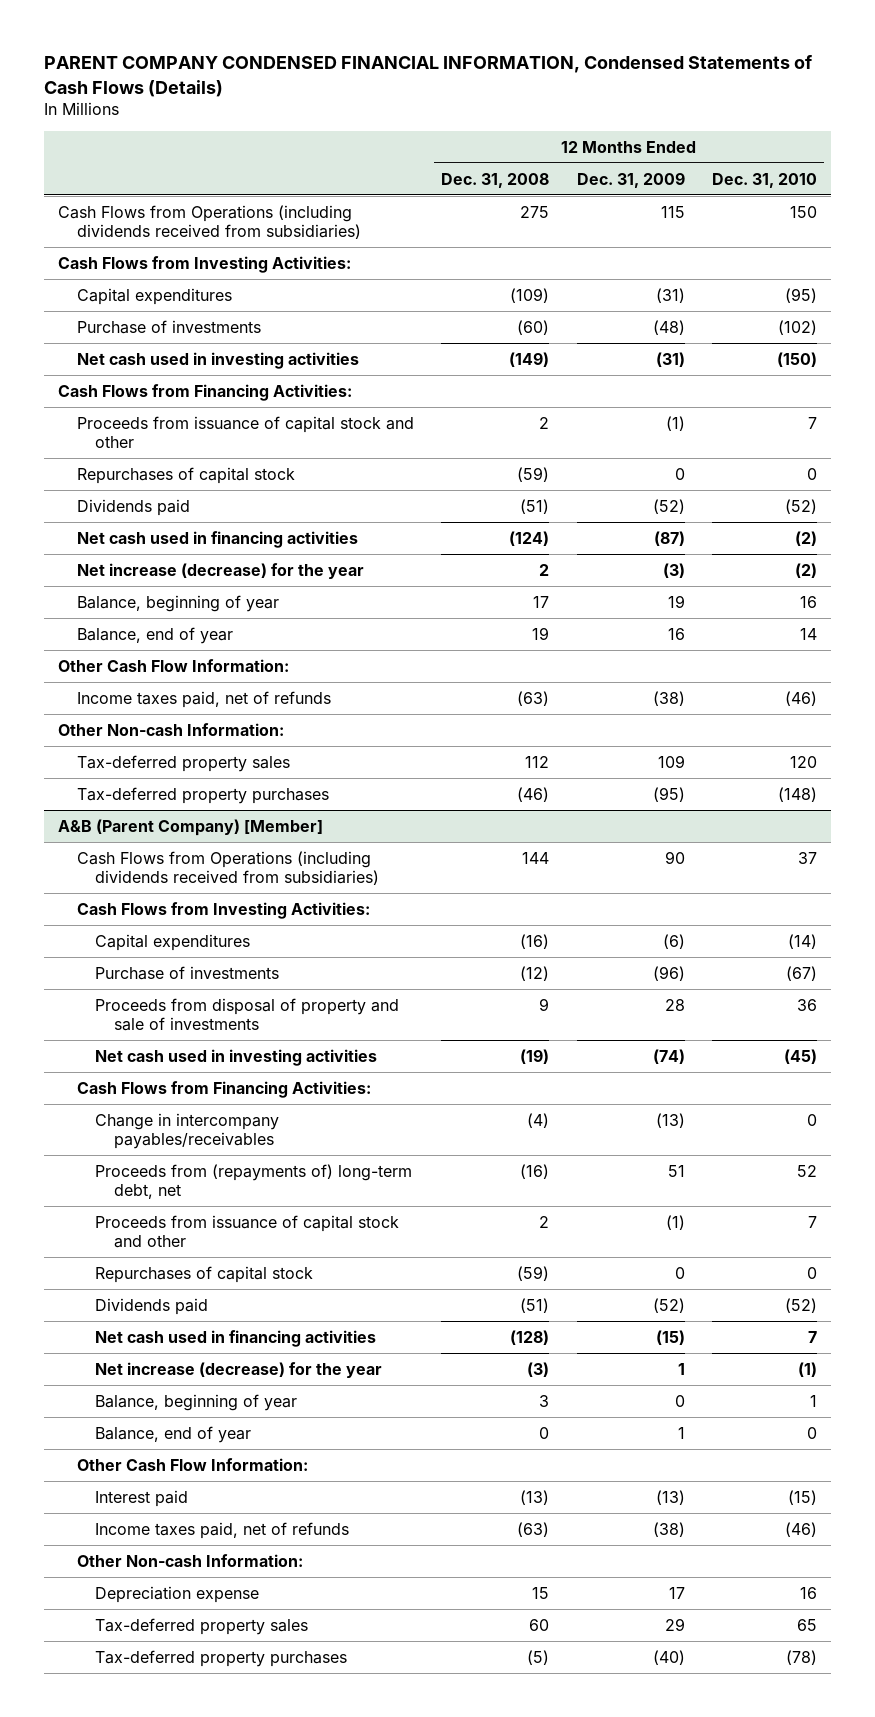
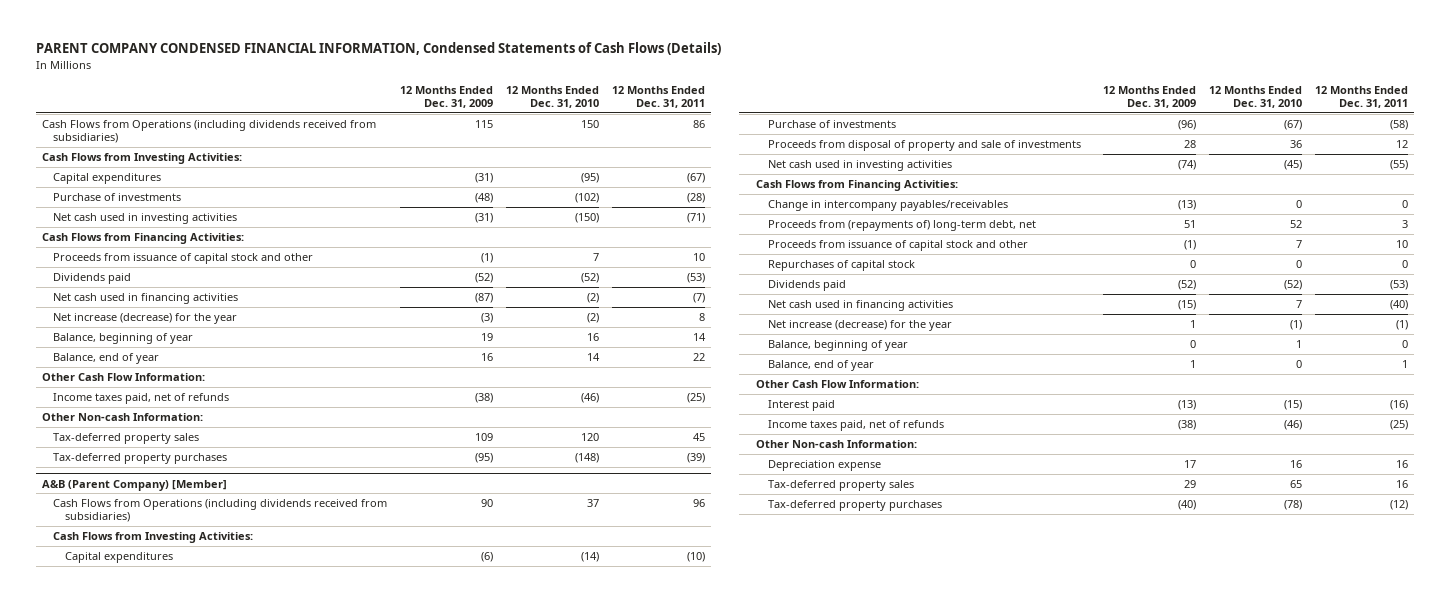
[441,172,550,188] Dec. 31, 2008 -> none
none -> [611,85,705,108] 12 Months Ended Dec. 31, 2011
[76,466,295,484] Repurchases of capital stock -> none

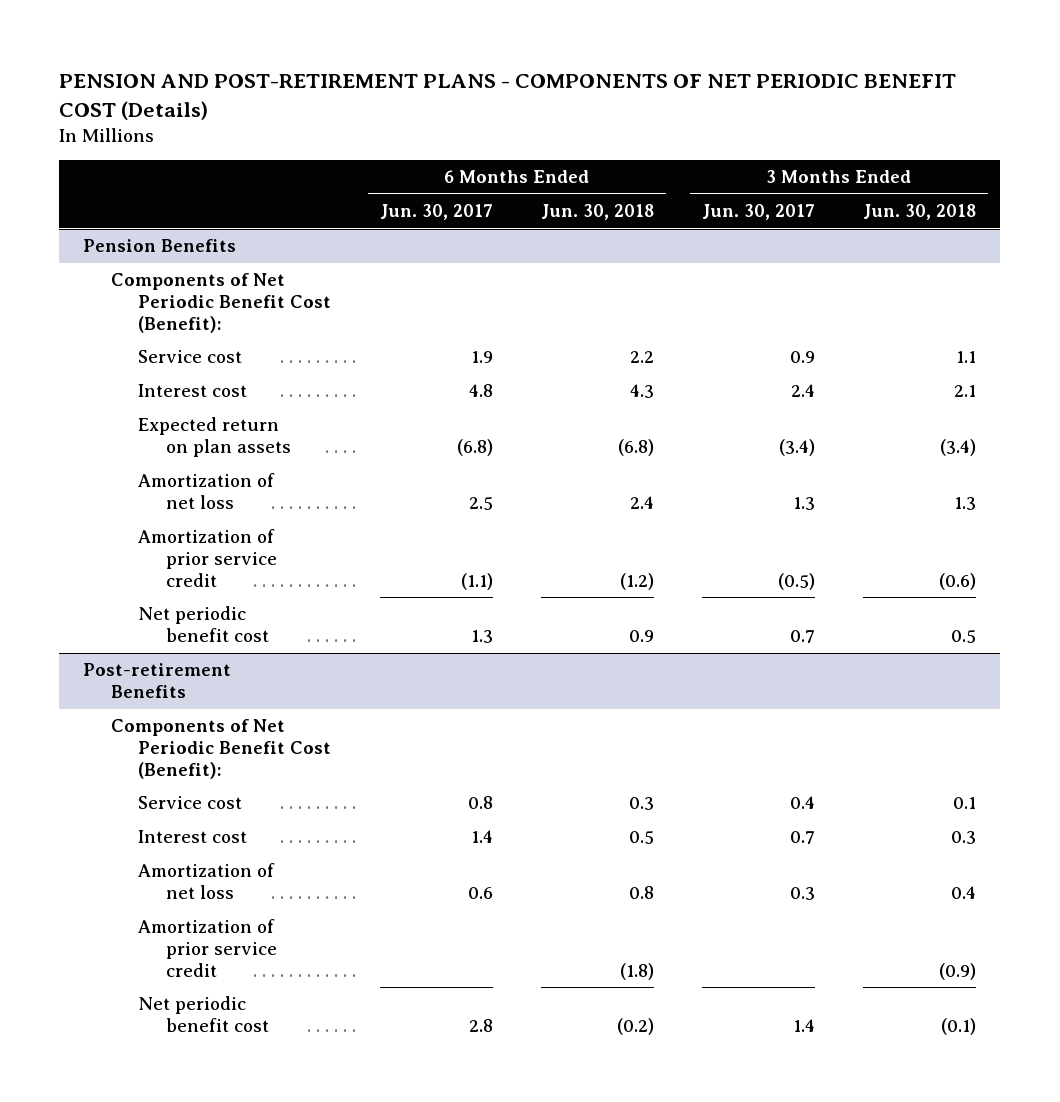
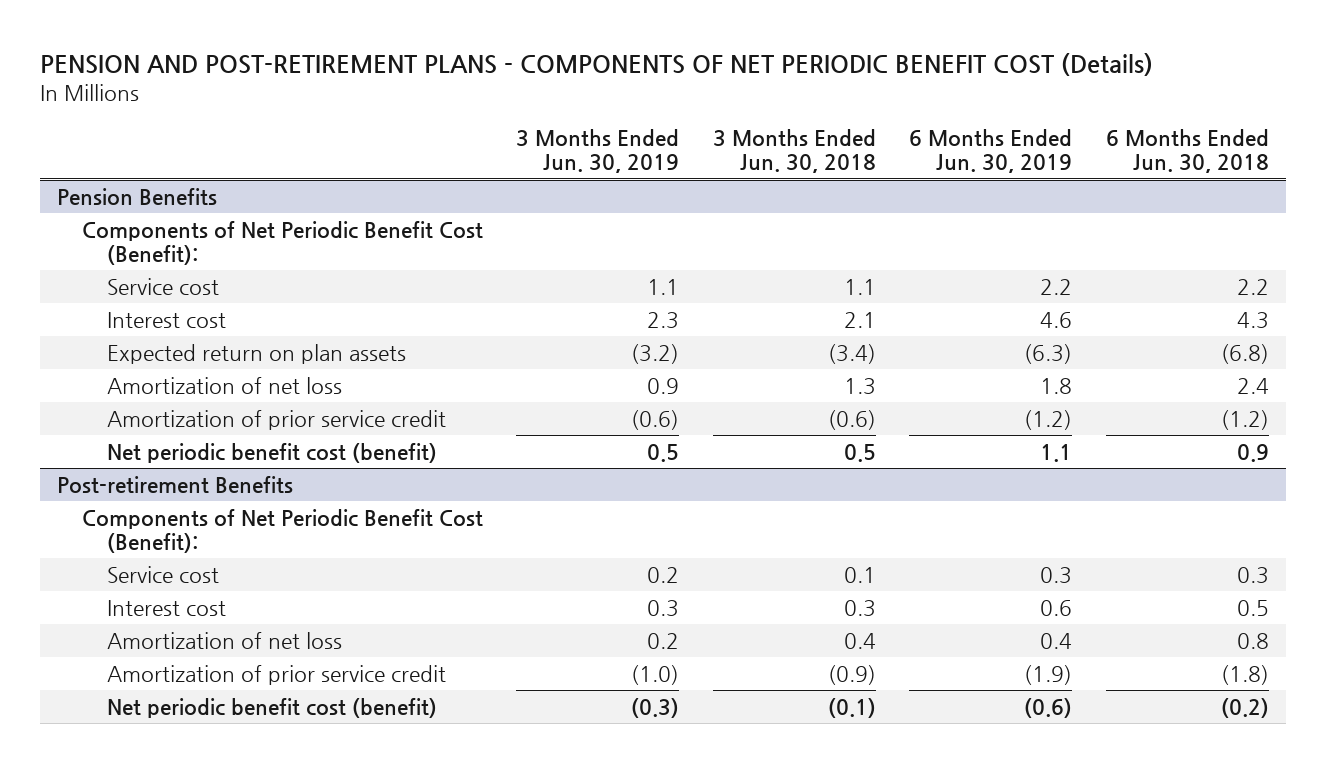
[379,204,493,221] Jun. 30, 2017 -> none
[702,204,816,221] Jun. 30, 2017 -> none
none -> [516,128,680,174] 3 Months Ended Jun. 30, 2019
none -> [909,128,1073,174] 6 Months Ended Jun. 30, 2019
[138,606,269,643] Net periodic benefit cost -> [106,442,437,463] Net periodic benefit cost (benefit)
[138,996,269,1033] Net periodic benefit cost -> [106,697,437,718] Net periodic benefit cost (benefit)

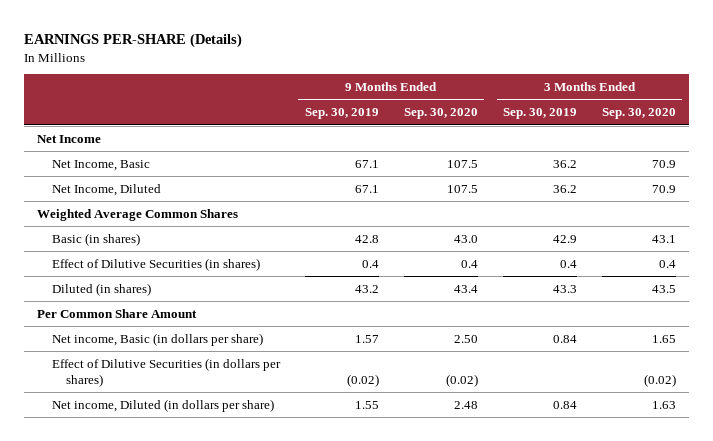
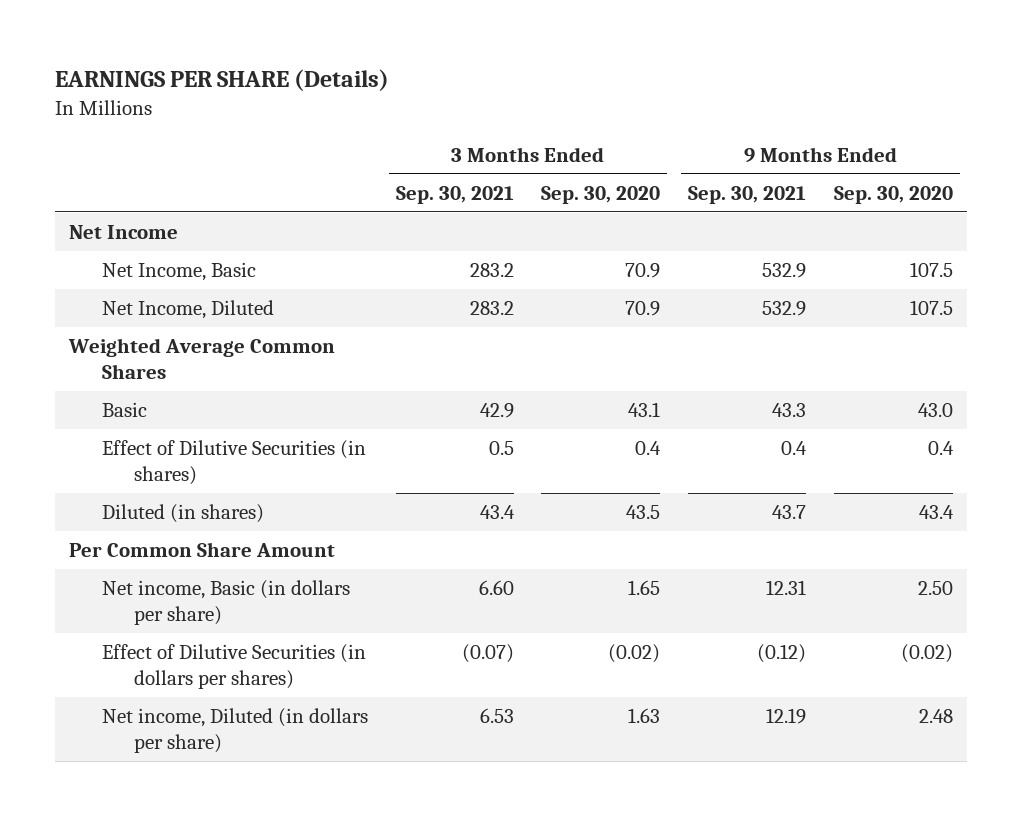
[24,33,243,49] EARNINGS PER-SHARE (Details) -> [55,69,390,92] EARNINGS PER SHARE (Details)
[304,108,379,120] Sep. 30, 2019 -> none
[502,108,577,120] Sep. 30, 2019 -> none
none -> [395,185,514,204] Sep. 30, 2021
none -> [688,185,807,204] Sep. 30, 2021
[51,232,140,246] Basic (in shares) -> [101,401,147,417] Basic

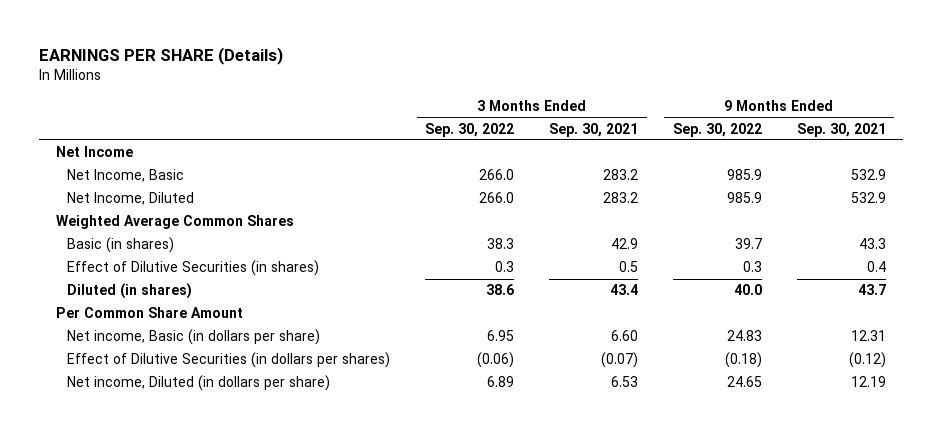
[541,185,661,204] Sep. 30, 2020 -> none
[834,185,954,204] Sep. 30, 2020 -> none
none -> [425,122,515,137] Sep. 30, 2022
none -> [672,122,762,137] Sep. 30, 2022
[101,401,147,417] Basic -> [67,237,175,254] Basic (in shares)

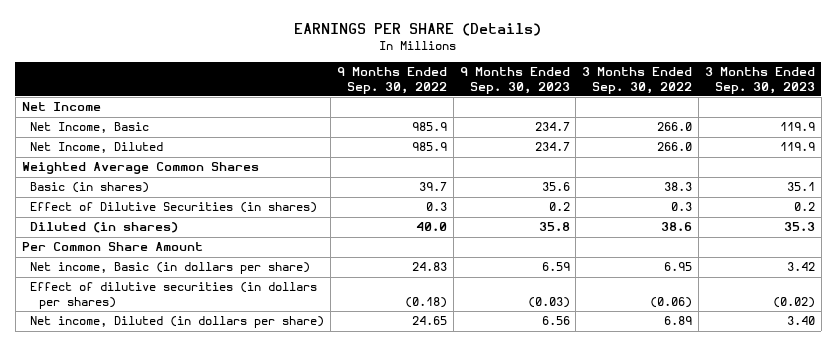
[549,122,639,137] Sep. 30, 2021 -> none
[796,122,886,137] Sep. 30, 2021 -> none
none -> [459,67,570,94] 9 Months Ended Sep. 30, 2023
none -> [705,67,816,94] 3 Months Ended Sep. 30, 2023
[67,352,391,369] Effect of Dilutive Securities (in dollars per shares) -> [30,282,318,309] Effect of dilutive securities (in dollars per shares)

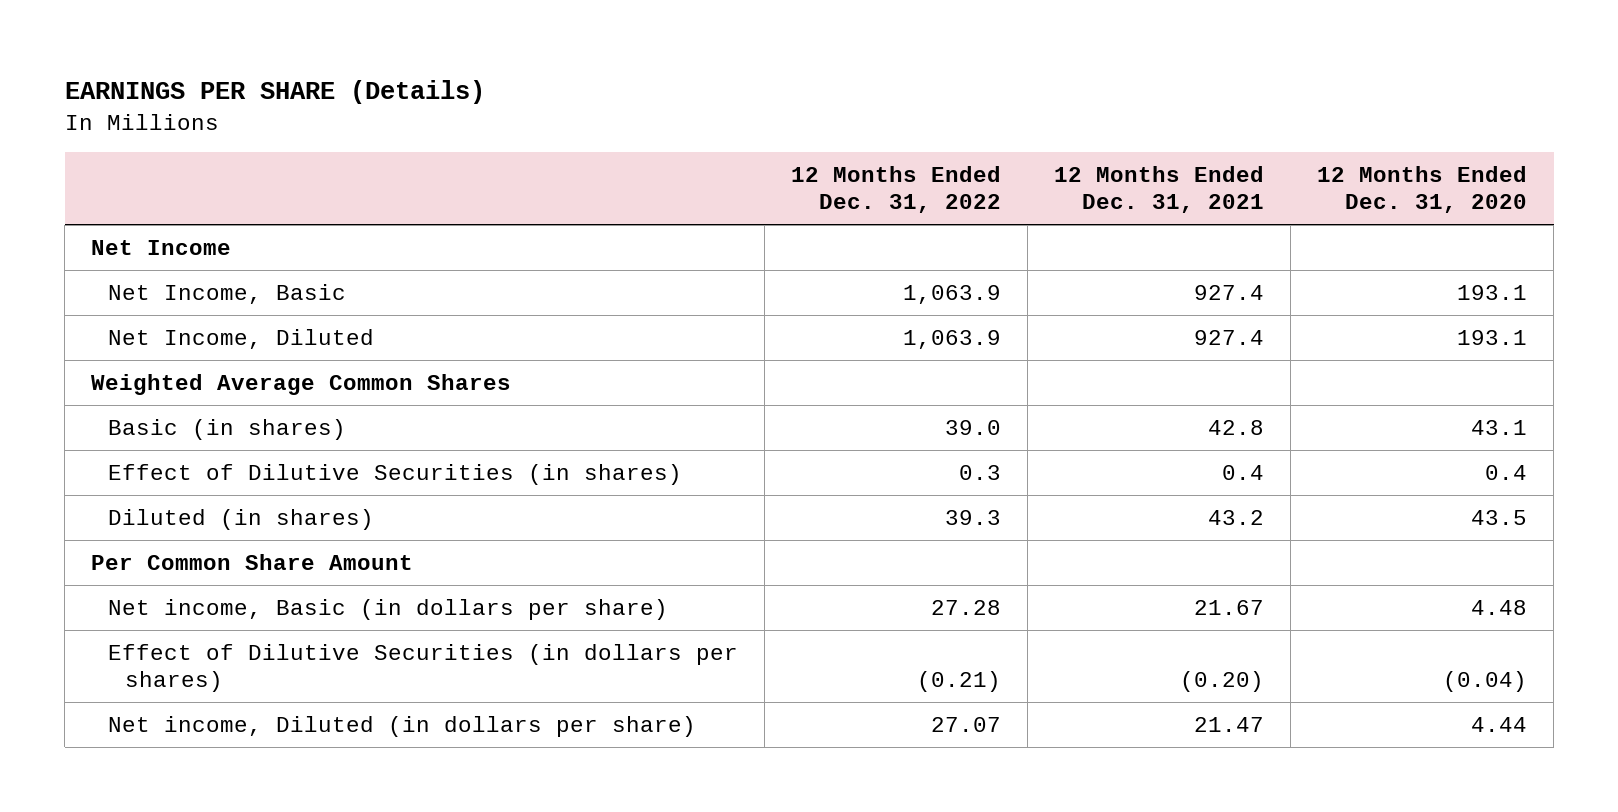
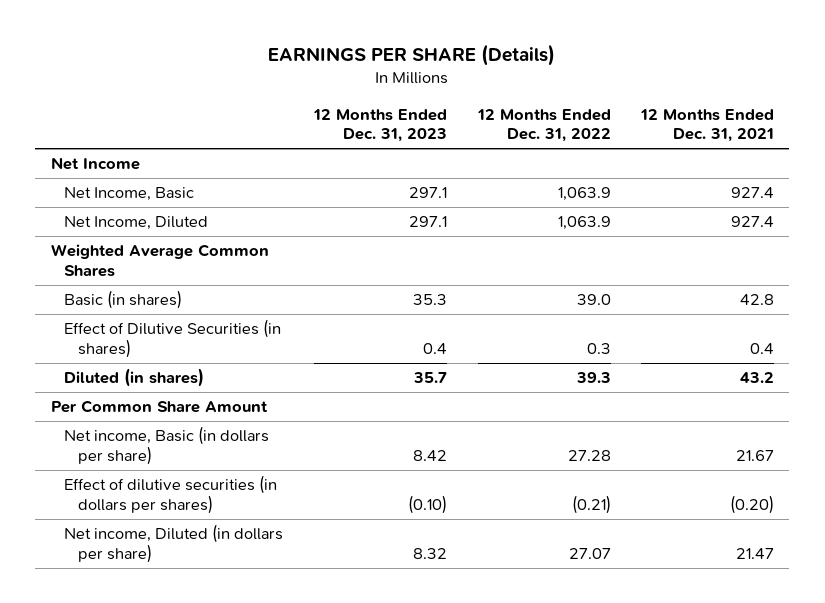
[1317,165,1528,213] 12 Months Ended Dec. 31, 2020 -> none
none -> [312,108,447,143] 12 Months Ended Dec. 31, 2023
[108,643,739,693] Effect of Dilutive Securities (in dollars per shares) -> [64,475,278,514] Effect of dilutive securities (in dollars per shares)

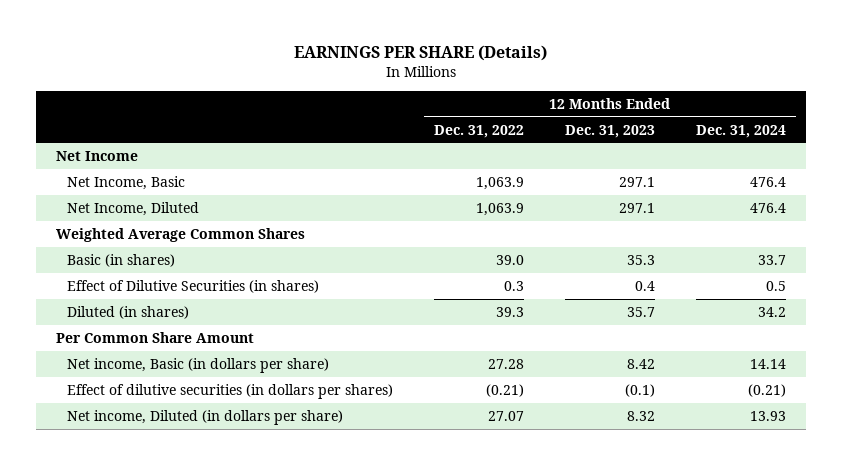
[640,108,775,143] 12 Months Ended Dec. 31, 2021 -> none
none -> [695,124,786,138] Dec. 31, 2024
[407,494,447,514] (0.10) -> [624,384,655,398] (0.1)

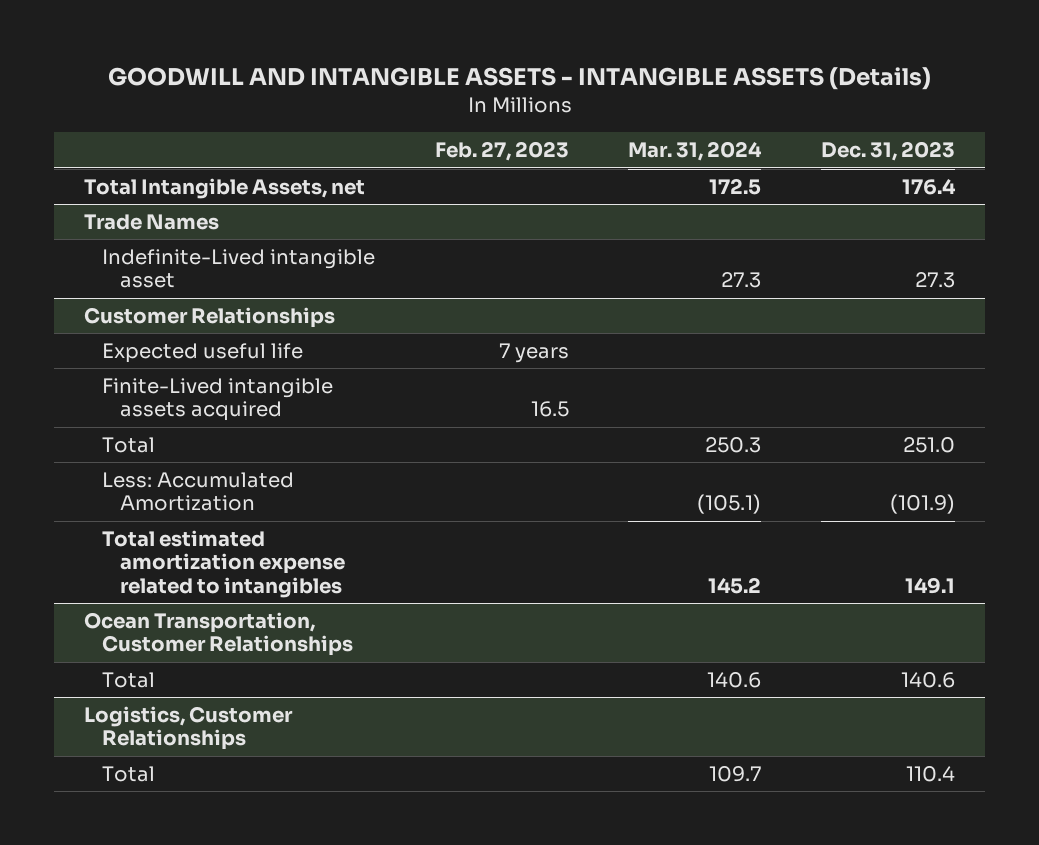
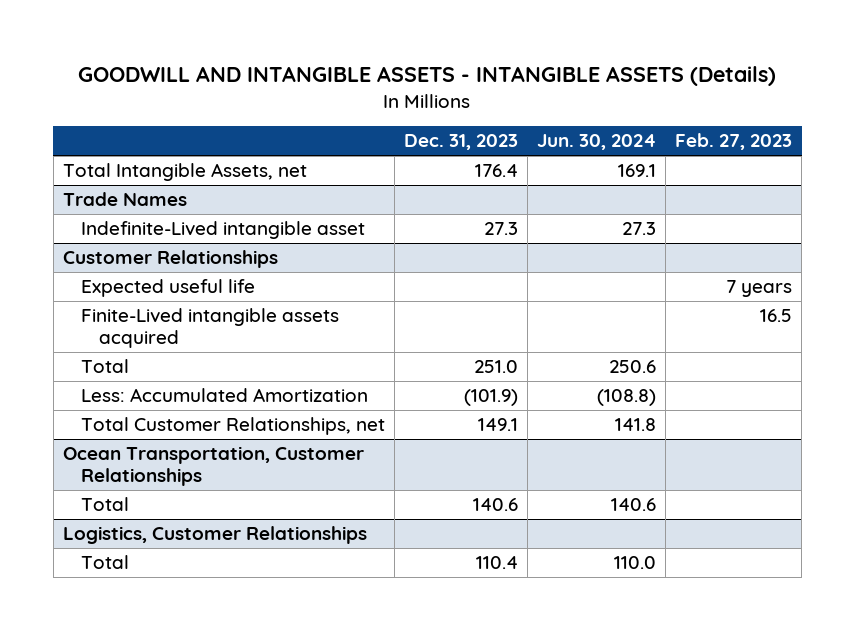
[628,141,763,162] Mar. 31, 2024 -> none
none -> [536,134,656,151] Jun. 30, 2024
[102,529,346,598] Total estimated amortization expense related to intangibles -> [80,417,385,436] Total Customer Relationships, net

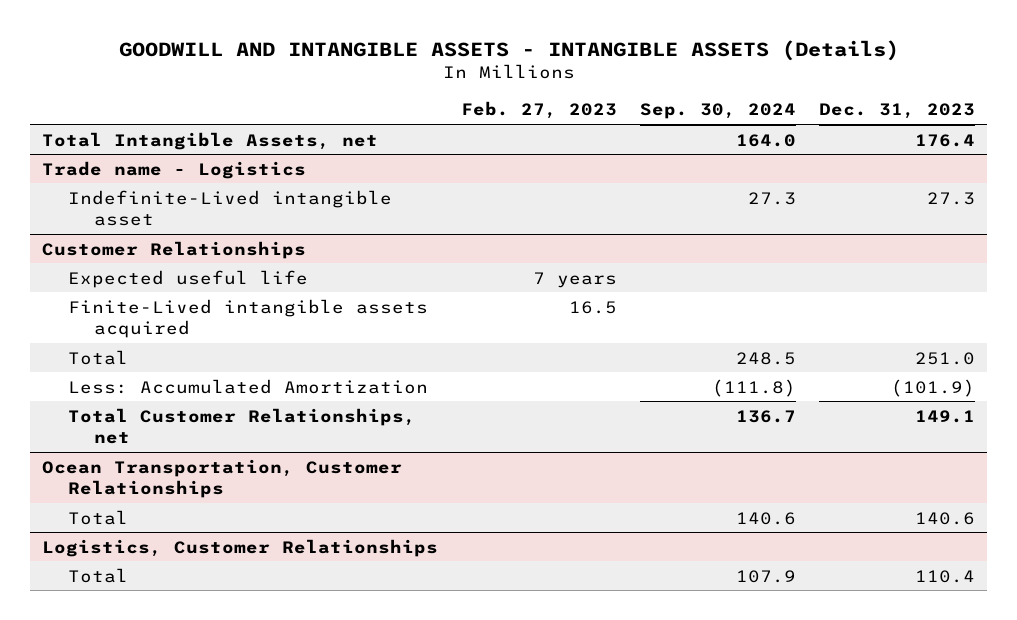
[536,134,656,151] Jun. 30, 2024 -> none
none -> [640,103,797,120] Sep. 30, 2024
[62,192,187,207] Trade Names -> [41,160,306,179] Trade name - Logistics

